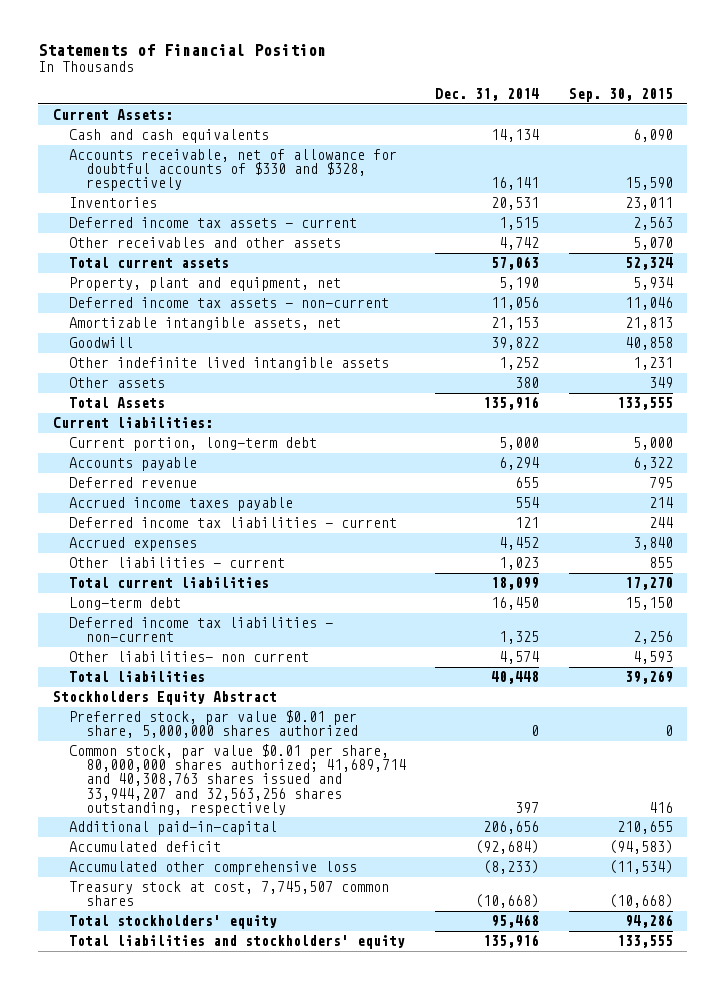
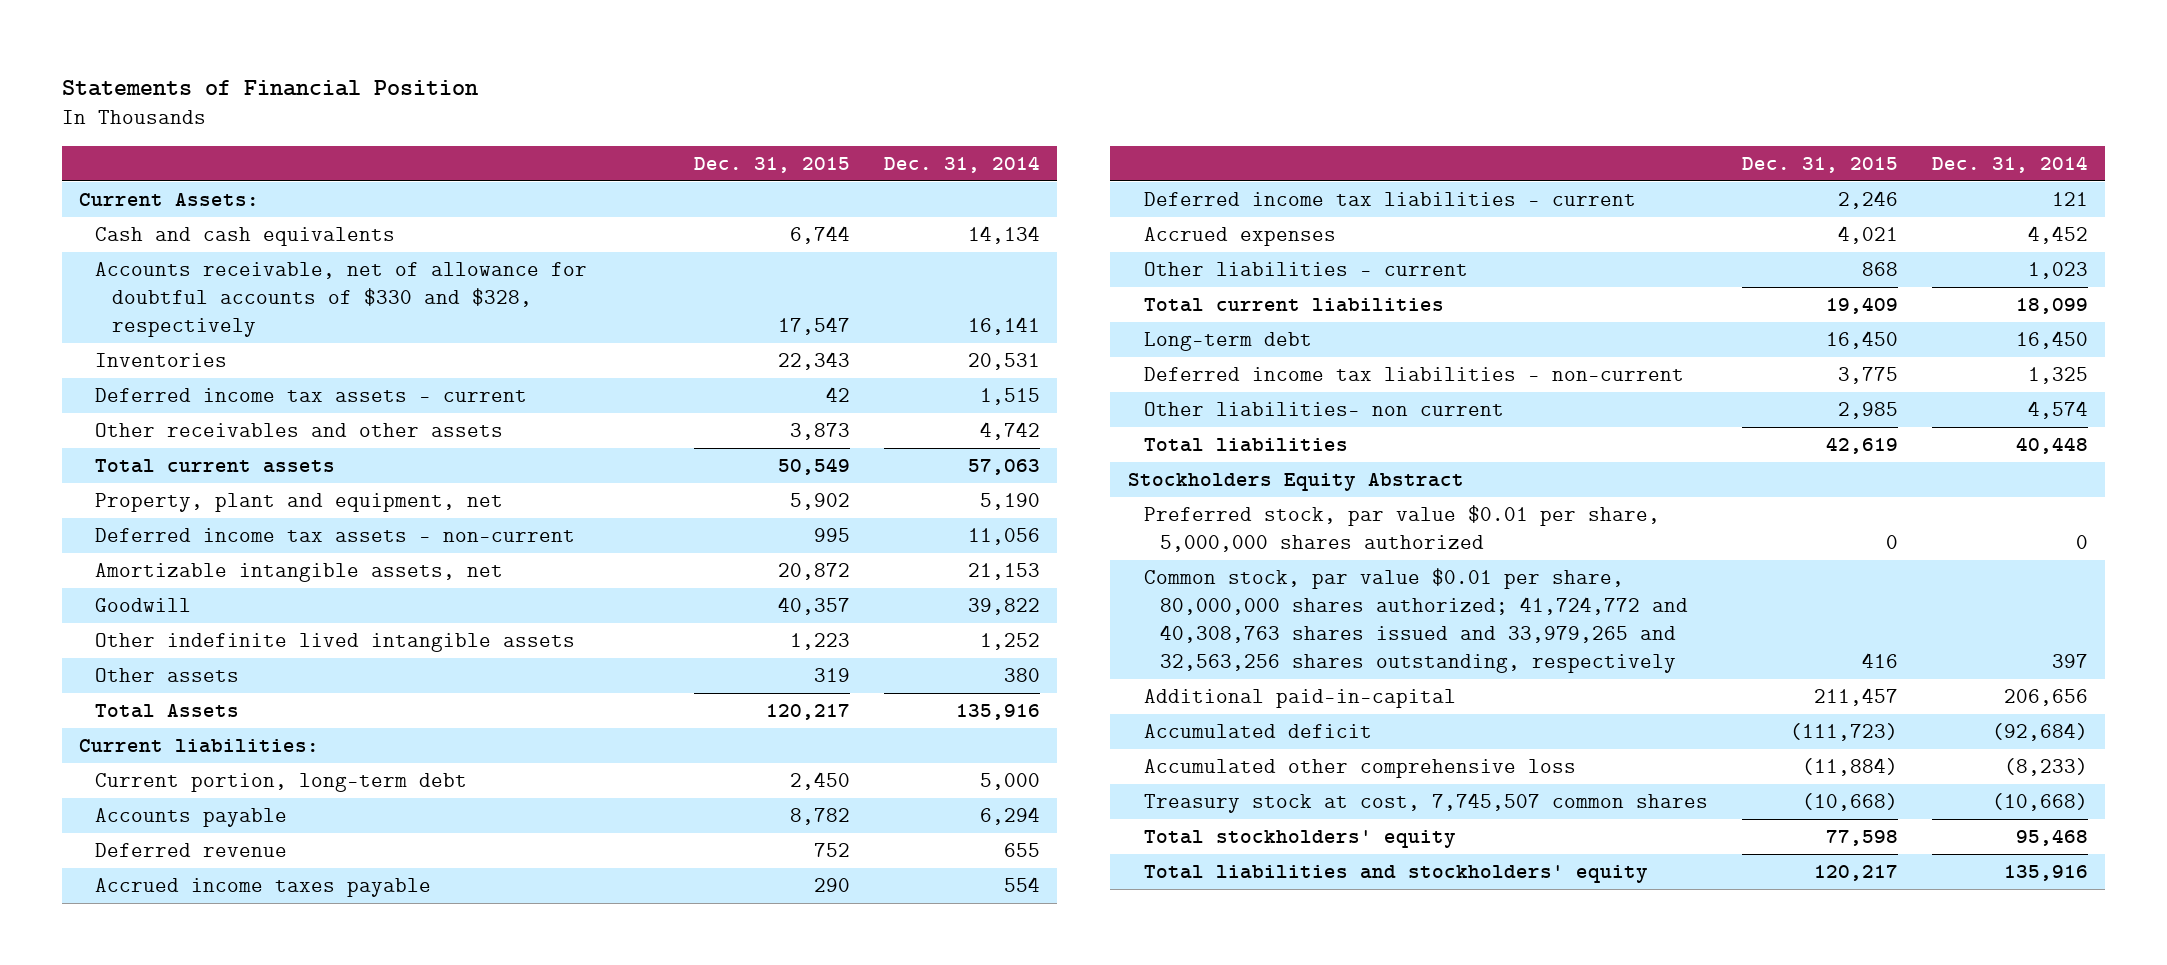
[568,88,673,103] Sep. 30, 2015 -> none
none -> [693,156,850,173] Dec. 31, 2015
[69,744,406,816] Common stock, par value $0.01 per share, 80,000,000 shares authorized; 41,689,714 and 40,308,763 shares issued and 33,944,207 and 32,563,256 shares outstanding, respectively -> [1143,568,1688,673] Common stock, par value $0.01 per share, 80,000,000 shares authorized; 41,724,772 and 40,308,763 shares issued and 33,979,265 and 32,563,256 shares outstanding, respectively

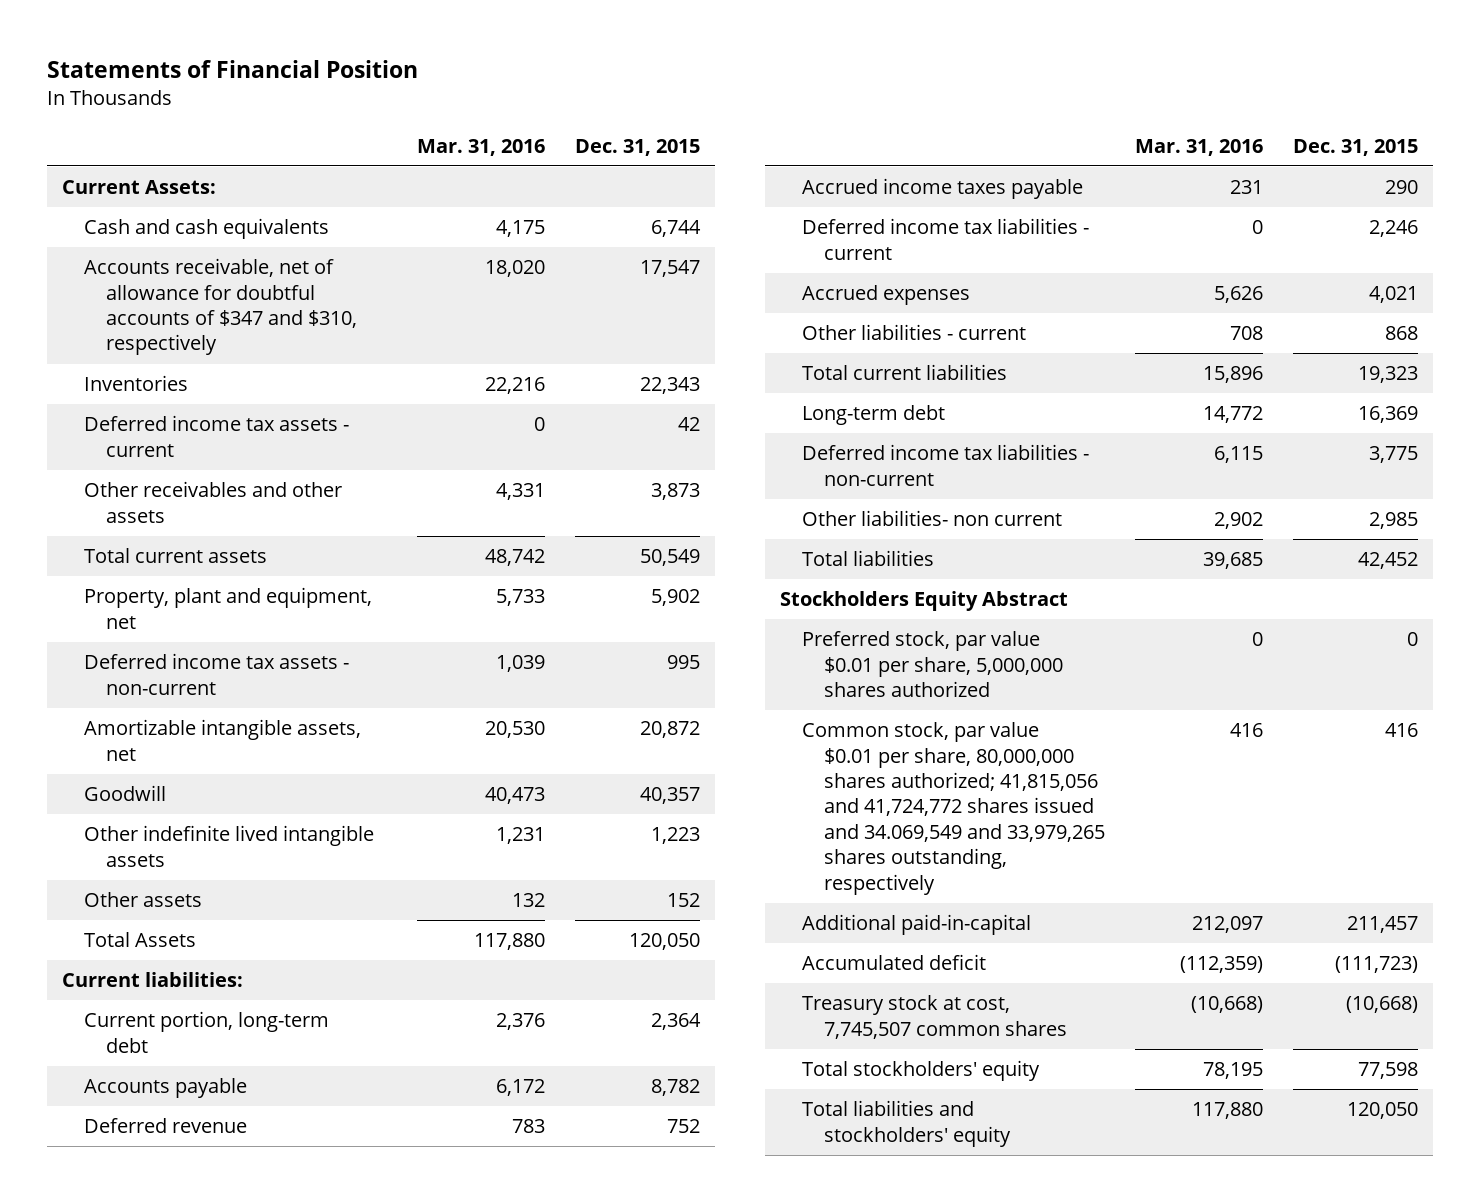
[883,155,1040,173] Dec. 31, 2014 -> none
none -> [416,138,545,156] Mar. 31, 2016
[95,262,588,337] Accounts receivable, net of allowance for doubtful accounts of $330 and $328, respectively -> [83,258,357,356] Accounts receivable, net of allowance for doubtful accounts of $347 and $310, respectively
[813,668,850,683] 319 -> [666,893,700,908] 152
[765,704,850,721] 120,217 -> [628,933,700,951] 120,050
[789,772,850,791] 2,450 -> [650,1013,701,1031] 2,364
[1825,297,1898,315] 19,409 -> [1357,366,1418,384] 19,323
[1825,331,1898,350] 16,450 -> [1357,406,1418,424] 16,369
[1825,437,1898,455] 42,619 -> [1357,552,1418,570] 42,452
[1143,568,1688,673] Common stock, par value $0.01 per share, 80,000,000 shares authorized; 41,724,772 and 40,308,763 shares issued and 33,979,265 and 32,563,256 shares outstanding, respectively -> [801,722,1105,895] Common stock, par value $0.01 per share, 80,000,000 shares authorized; 41,815,056 and 41,724,772 shares issued and 34.069,549 and 33,979,265 shares outstanding, respectively
[1143,759,1576,779] Accumulated other comprehensive loss -> none
[1813,865,1898,882] 120,217 -> [1346,1102,1418,1120] 120,050

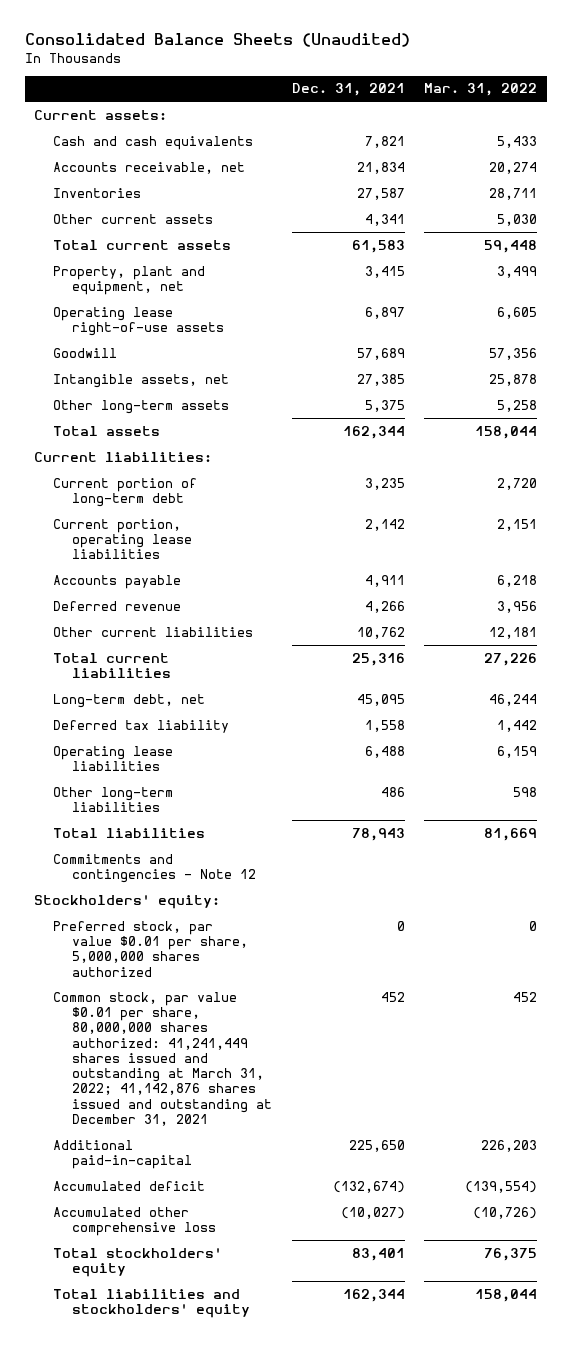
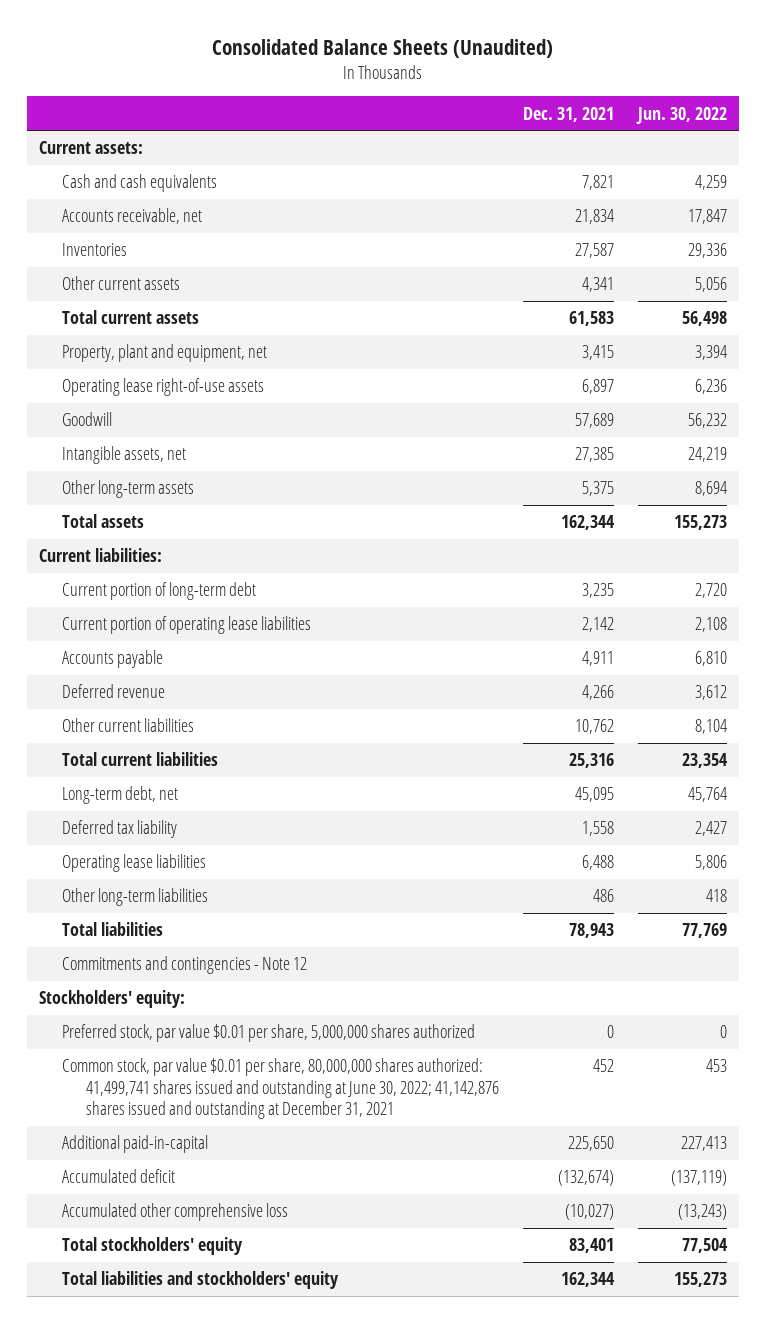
[424,83,538,97] Mar. 31, 2022 -> none
none -> [636,106,728,124] Jun. 30, 2022
[53,518,193,560] Current portion, operating lease liabilities -> [62,616,312,635] Current portion of operating lease liabilities
[53,991,273,1127] Common stock, par value $0.01 per share, 80,000,000 shares authorized: 41,241,449 shares issued and outstanding at March 31, 2022; 41,142,876 shares issued and outstanding at December 31, 2021 -> [62,1058,499,1120] Common stock, par value $0.01 per share, 80,000,000 shares authorized: 41,499,741 shares issued and outstanding at June 30, 2022; 41,142,876 shares issued and outstanding at December 31, 2021

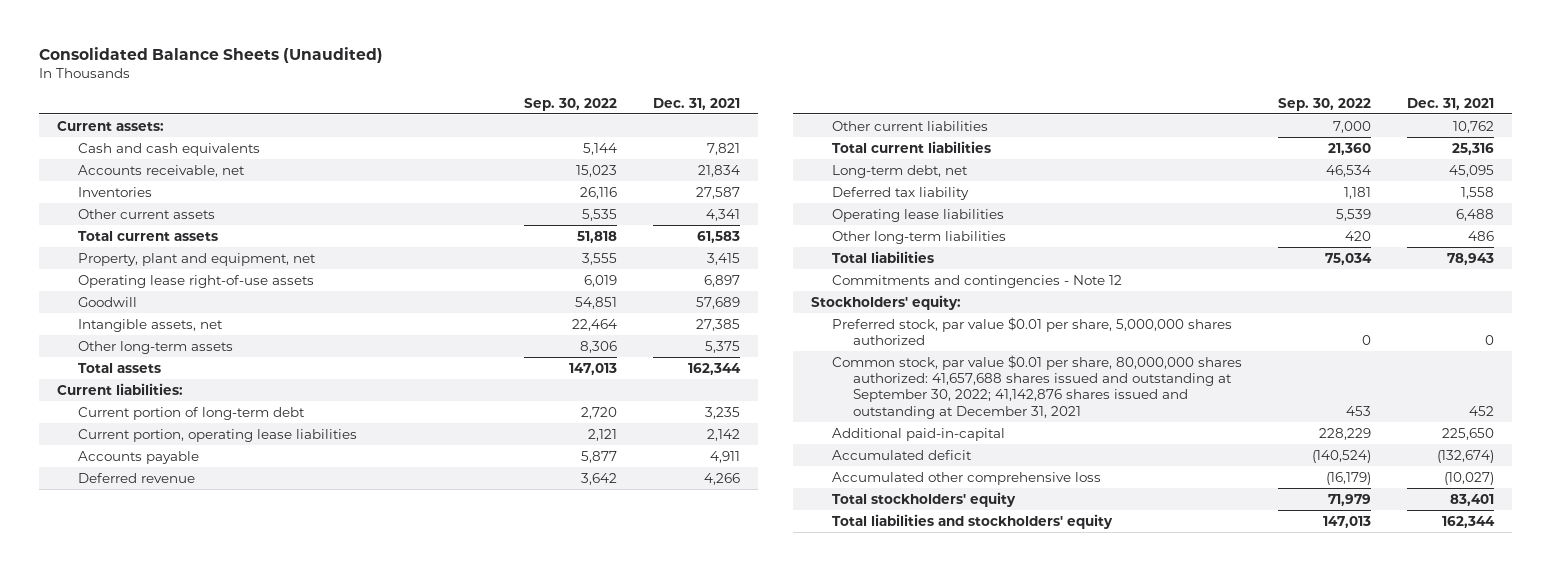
[636,106,728,124] Jun. 30, 2022 -> none
none -> [524,97,618,111] Sep. 30, 2022
[62,616,312,635] Current portion of operating lease liabilities -> [77,428,357,442] Current portion, operating lease liabilities
[62,1058,499,1120] Common stock, par value $0.01 per share, 80,000,000 shares authorized: 41,499,741 shares issued and outstanding at June 30, 2022; 41,142,876 shares issued and outstanding at December 31, 2021 -> [831,354,1242,419] Common stock, par value $0.01 per share, 80,000,000 shares authorized: 41,657,688 shares issued and outstanding at September 30, 2022; 41,142,876 shares issued and outstanding at December 31, 2021

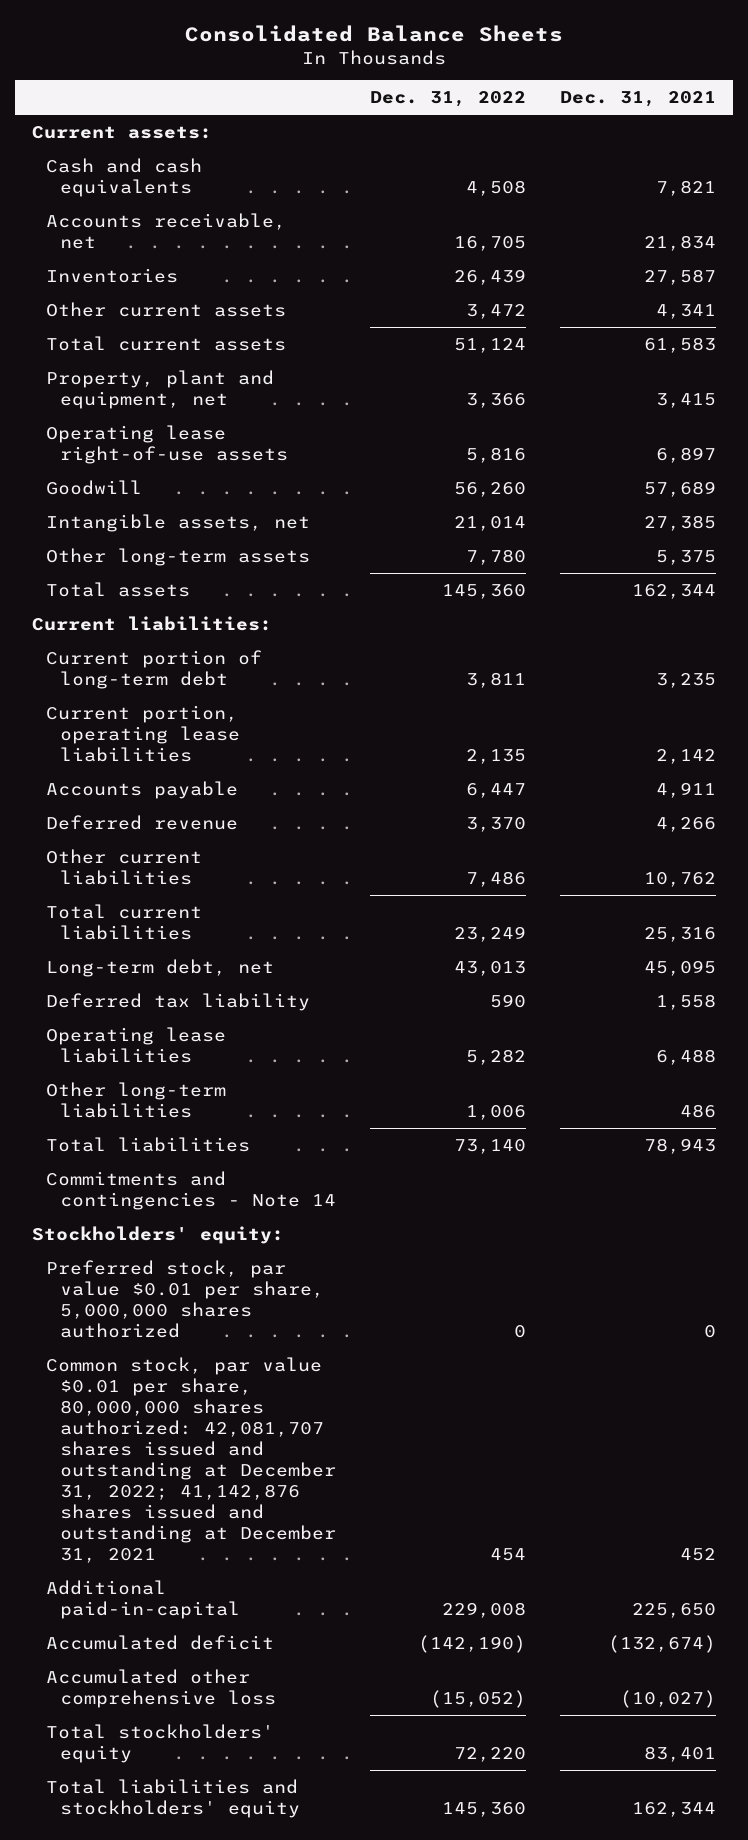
[38,46,383,63] Consolidated Balance Sheets (Unaudited) -> [185,24,564,42] Consolidated Balance Sheets
[524,97,618,111] Sep. 30, 2022 -> none
none -> [370,91,527,108] Dec. 31, 2022
[831,274,1122,288] Commitments and contingencies - Note 12 -> [45,1170,337,1210] Commitments and contingencies - Note 14
[831,354,1242,419] Common stock, par value $0.01 per share, 80,000,000 shares authorized: 41,657,688 shares issued and outstanding at September 30, 2022; 41,142,876 shares issued and outstanding at December 31, 2021 -> [45,1356,337,1564] Common stock, par value $0.01 per share, 80,000,000 shares authorized: 42,081,707 shares issued and outstanding at December 31, 2022; 41,142,876 shares issued and outstanding at December 31, 2021

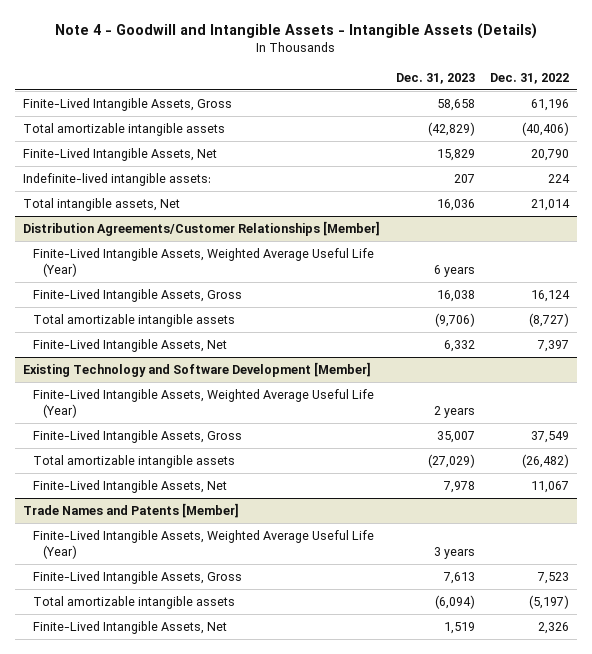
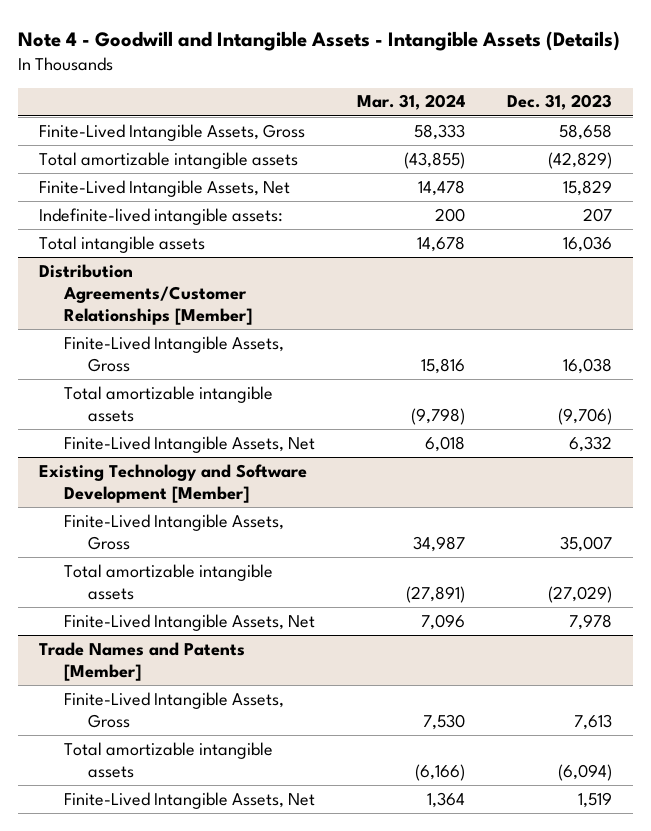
[490,72,570,84] Dec. 31, 2022 -> none
none -> [356,94,465,111] Mar. 31, 2024
[22,198,180,212] Total intangible assets, Net -> [39,235,206,253] Total intangible assets
[33,248,375,278] Finite-Lived Intangible Assets, Weighted Average Useful Life (Year) -> none
[33,389,375,419] Finite-Lived Intangible Assets, Weighted Average Useful Life (Year) -> none
[33,530,375,560] Finite-Lived Intangible Assets, Weighted Average Useful Life (Year) -> none

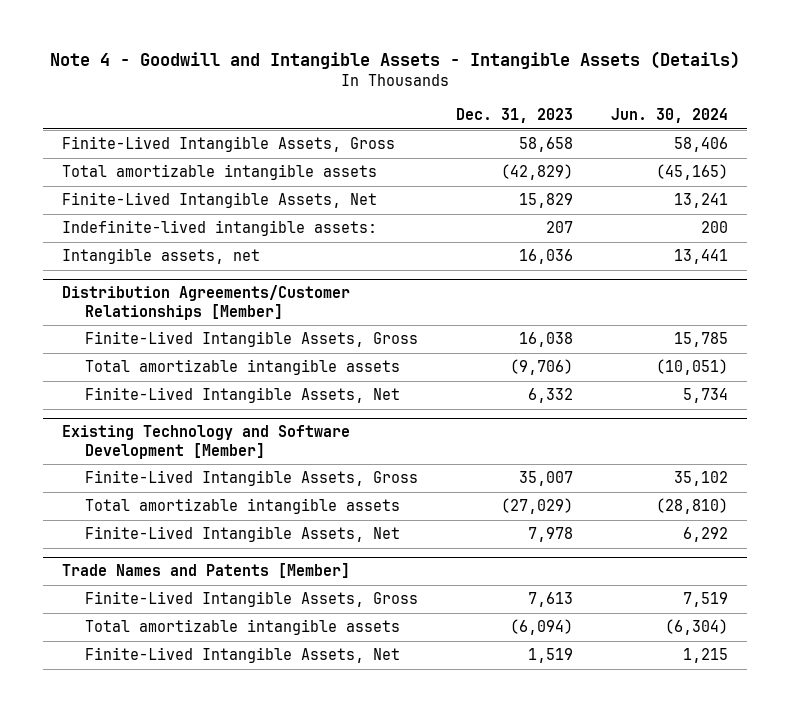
[356,94,465,111] Mar. 31, 2024 -> none
none -> [610,108,728,124] Jun. 30, 2024
[39,235,206,253] Total intangible assets -> [62,248,261,265] Intangible assets, net

